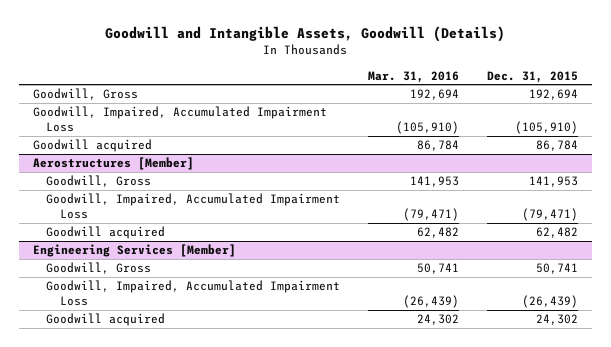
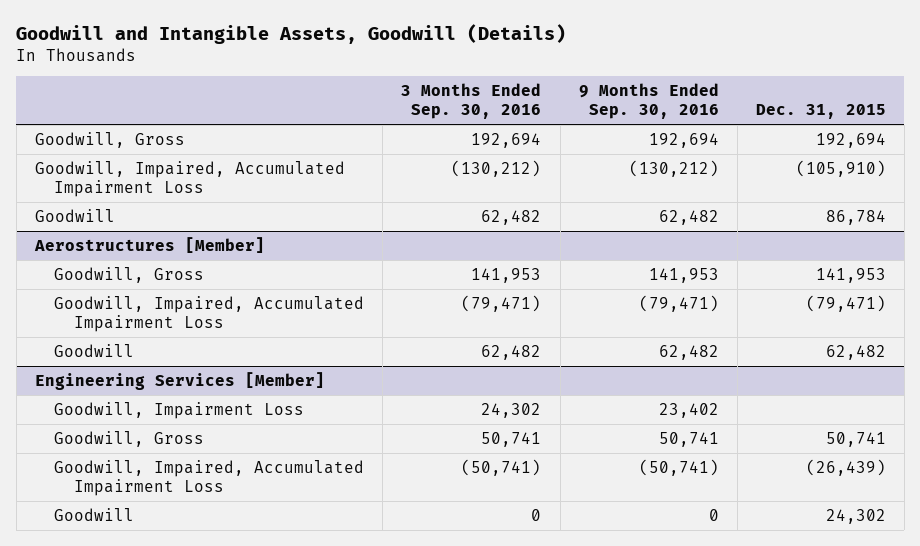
[368,70,460,83] Mar. 31, 2016 -> none
none -> [401,83,542,120] 3 Months Ended Sep. 30, 2016
none -> [578,83,719,120] 9 Months Ended Sep. 30, 2016
[32,139,152,153] Goodwill acquired -> [34,209,115,223] Goodwill
[46,226,166,240] Goodwill acquired -> [54,344,135,358] Goodwill
none -> [54,402,305,420] Goodwill, Impairment Loss
[46,313,166,327] Goodwill acquired -> [54,508,135,522] Goodwill

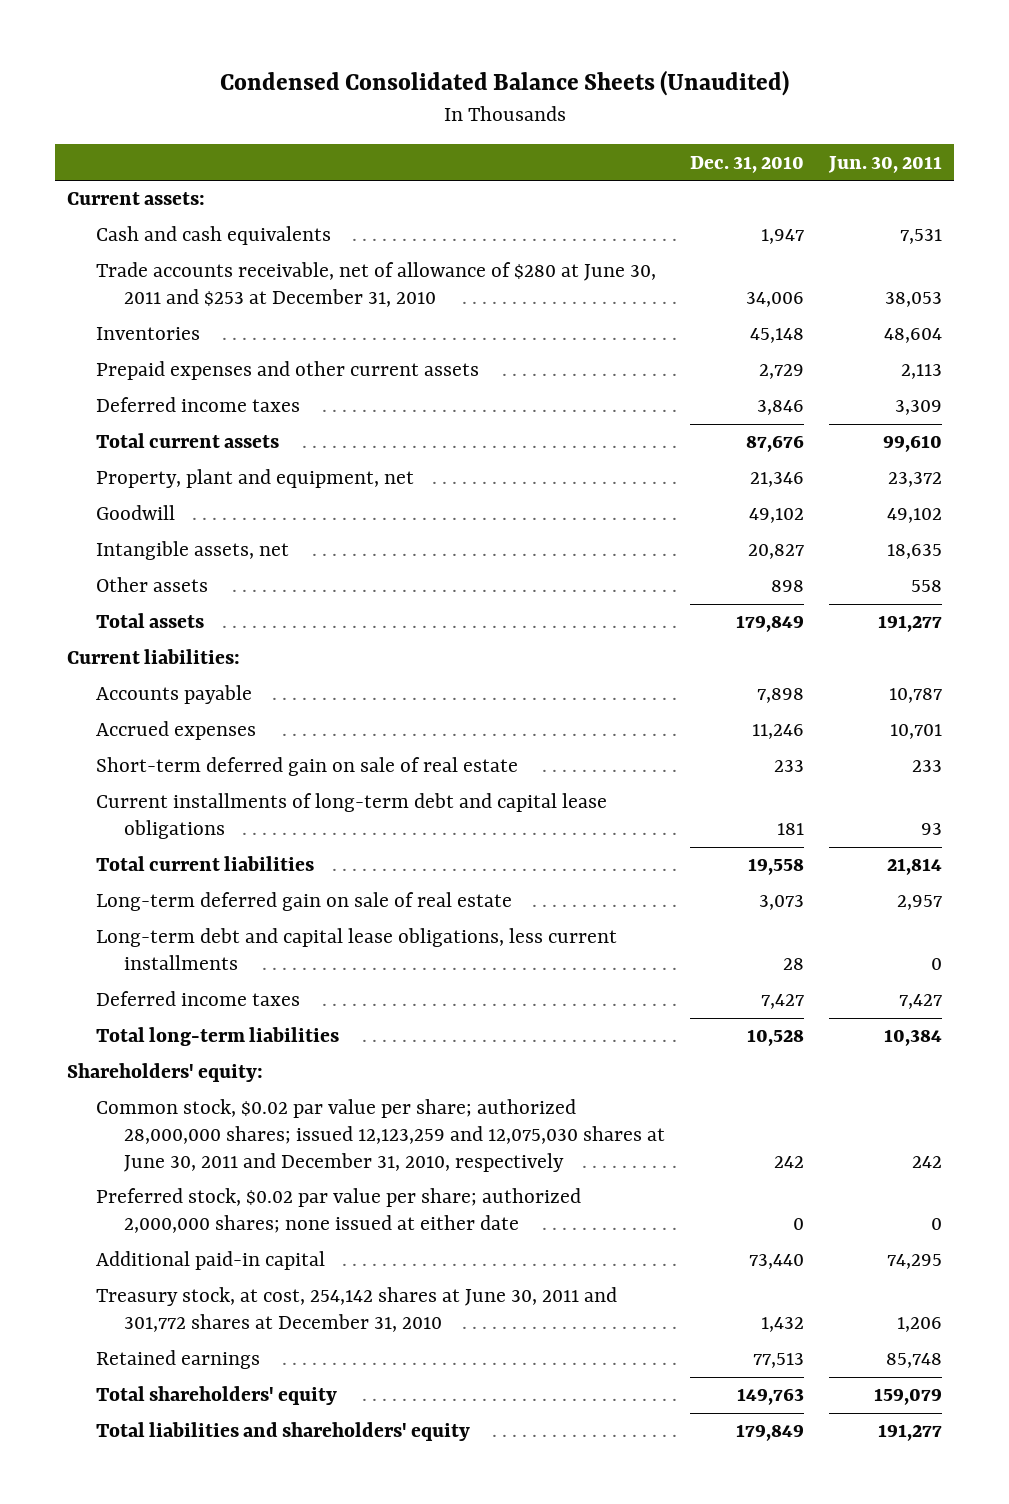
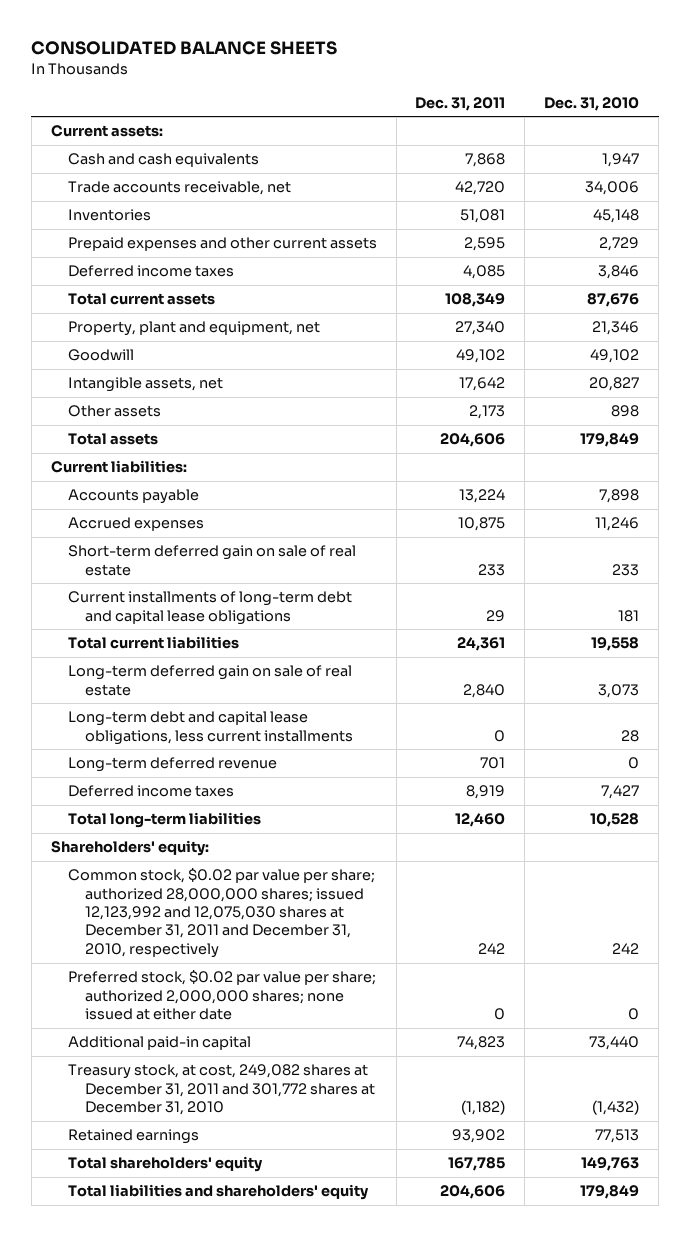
[219,70,789,97] Condensed Consolidated Balance Sheets (Unaudited) -> [31,40,338,55] CONSOLIDATED BALANCE SHEETS
[827,155,942,173] Jun. 30, 2011 -> none
none -> [415,96,506,111] Dec. 31, 2011
[95,262,656,308] Trade accounts receivable, net of allowance of $280 at June 30, 2011 and $253 at December 31, 2010 -> [67,181,291,196] Trade accounts receivable, net
none -> [67,757,277,773] Long-term deferred revenue
[95,1099,665,1173] Common stock, $0.02 par value per share; authorized 28,000,000 shares; issued 12,123,259 and 12,075,030 shares at June 30, 2011 and December 31, 2010, respectively -> [67,868,375,958] Common stock, $0.02 par value per share; authorized 28,000,000 shares; issued 12,123,992 and 12,075,030 shares at December 31, 2011 and December 31, 2010, respectively
[95,1287,617,1333] Treasury stock, at cost, 254,142 shares at June 30, 2011 and 301,772 shares at December 31, 2010 -> [67,1064,375,1116] Treasury stock, at cost, 249,082 shares at December 31, 2011 and 301,772 shares at December 31, 2010
[760,1317,804,1333] 1,432 -> [592,1100,640,1116] (1,432)

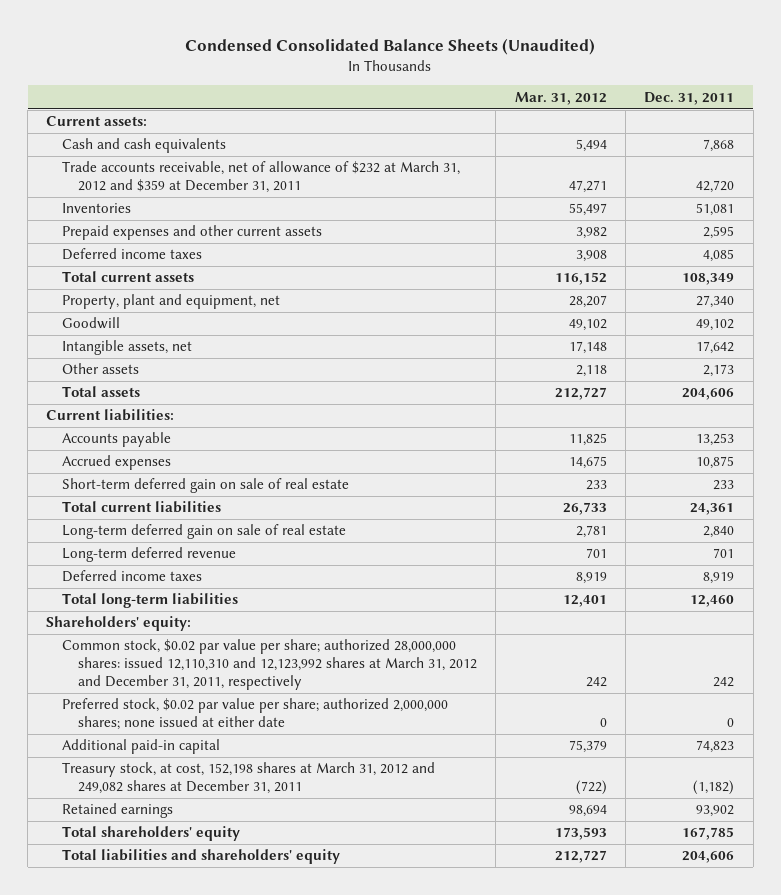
[31,40,338,55] CONSOLIDATED BALANCE SHEETS -> [185,37,596,55] Condensed Consolidated Balance Sheets (Unaudited)
[544,96,640,111] Dec. 31, 2010 -> none
none -> [514,91,607,105] Mar. 31, 2012
[67,181,291,196] Trade accounts receivable, net -> [62,161,461,194] Trade accounts receivable, net of allowance of $232 at March 31, 2012 and $359 at December 31, 2011
[459,489,506,504] 13,224 -> [696,433,735,447] 13,253
[67,591,352,625] Current installments of long-term debt and capital lease obligations -> none
[67,711,353,745] Long-term debt and capital lease obligations, less current installments -> none
[67,868,375,958] Common stock, $0.02 par value per share; authorized 28,000,000 shares; issued 12,123,992 and 12,075,030 shares at December 31, 2011 and December 31, 2010, respectively -> [62,639,477,691] Common stock, $0.02 par value per share; authorized 28,000,000 shares: issued 12,110,310 and 12,123,992 shares at March 31, 2012 and December 31, 2011, respectively
[67,1064,375,1116] Treasury stock, at cost, 249,082 shares at December 31, 2011 and 301,772 shares at December 31, 2010 -> [62,762,436,795] Treasury stock, at cost, 152,198 shares at March 31, 2012 and 249,082 shares at December 31, 2011

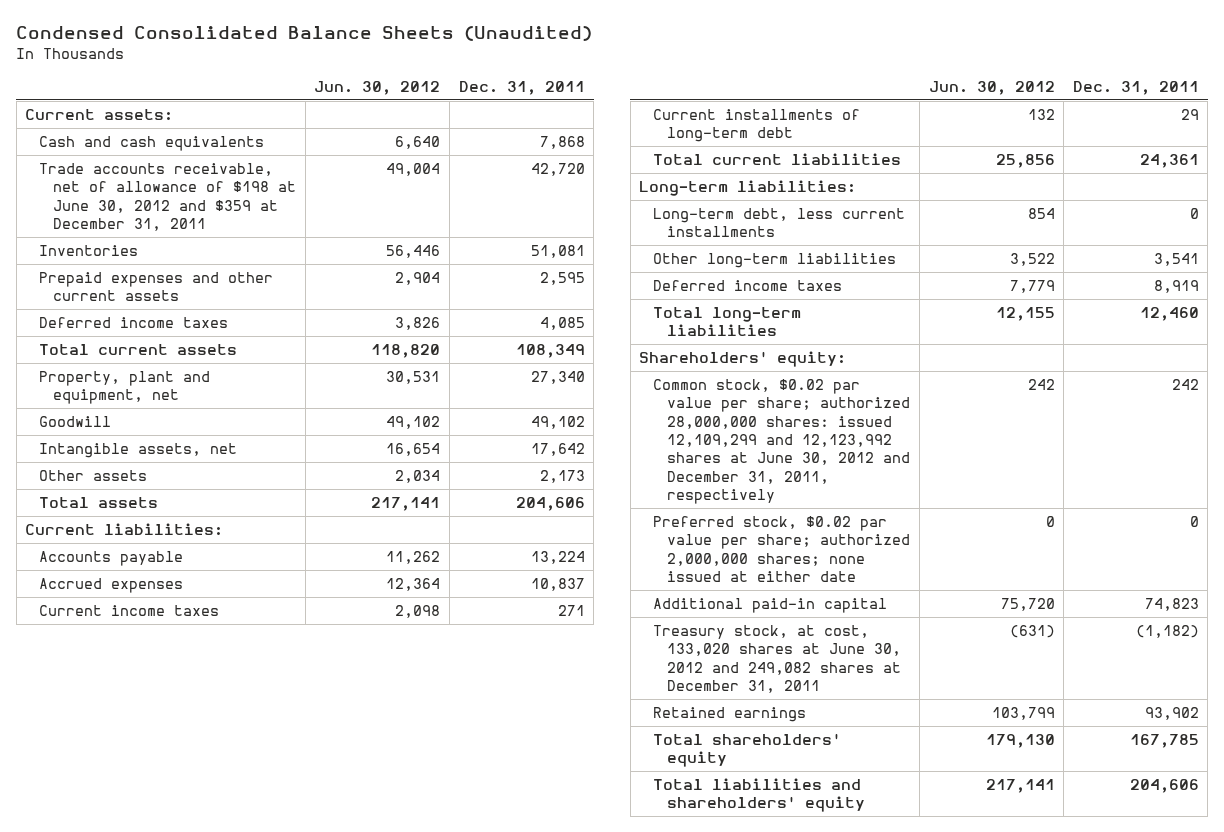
[514,91,607,105] Mar. 31, 2012 -> none
none -> [314,81,441,96] Jun. 30, 2012
[62,161,461,194] Trade accounts receivable, net of allowance of $232 at March 31, 2012 and $359 at December 31, 2011 -> [39,162,297,231] Trade accounts receivable, net of allowance of $198 at June 30, 2012 and $359 at December 31, 2011
[62,478,350,494] Short-term deferred gain on sale of real estate -> none
[696,433,735,447] 13,253 -> [530,550,585,564] 13,224
[696,456,735,470] 10,875 -> [530,577,585,591] 10,837
none -> [39,604,220,616] Current income taxes
none -> [653,108,861,143] Current installments of long-term debt
[62,524,347,540] Long-term deferred gain on sale of real estate -> none
[62,547,237,563] Long-term deferred revenue -> none
none -> [639,179,857,196] Long-term liabilities:
none -> [653,207,906,238] Long-term debt, less current installments
none -> [653,252,897,268] Other long-term liabilities
[62,639,477,691] Common stock, $0.02 par value per share; authorized 28,000,000 shares: issued 12,110,310 and 12,123,992 shares at March 31, 2012 and December 31, 2011, respectively -> [653,378,911,504] Common stock, $0.02 par value per share; authorized 28,000,000 shares: issued 12,109,299 and 12,123,992 shares at June 30, 2012 and December 31, 2011, respectively
[62,762,436,795] Treasury stock, at cost, 152,198 shares at March 31, 2012 and 249,082 shares at December 31, 2011 -> [653,624,902,693] Treasury stock, at cost, 133,020 shares at June 30, 2012 and 249,082 shares at December 31, 2011

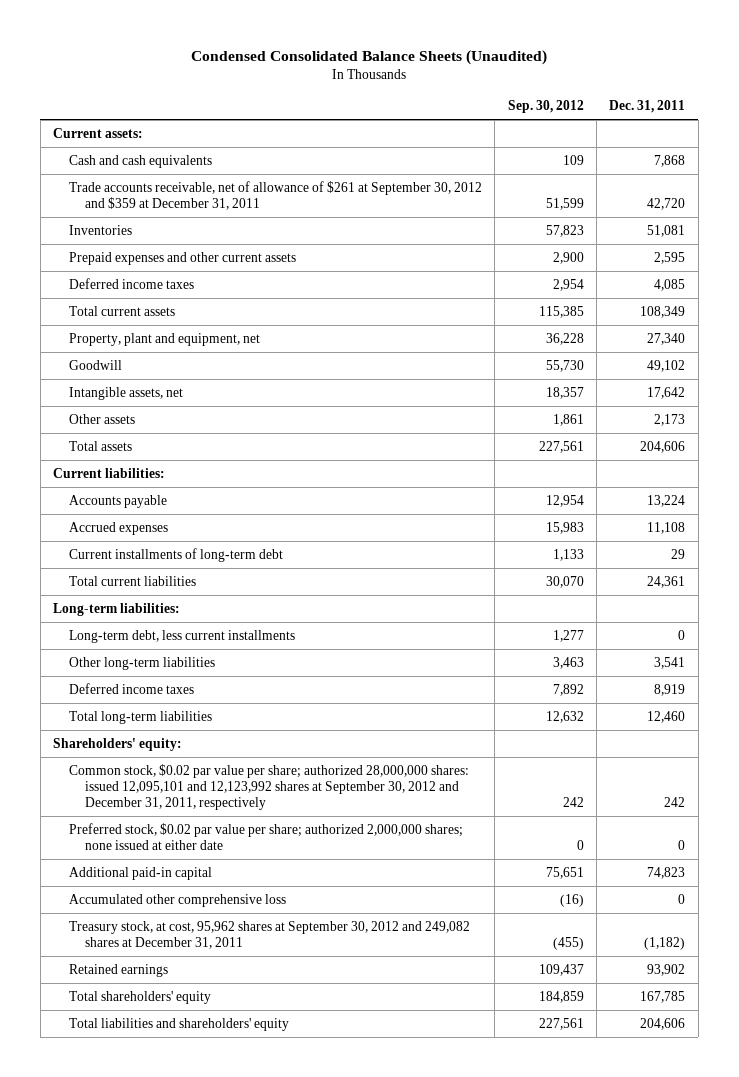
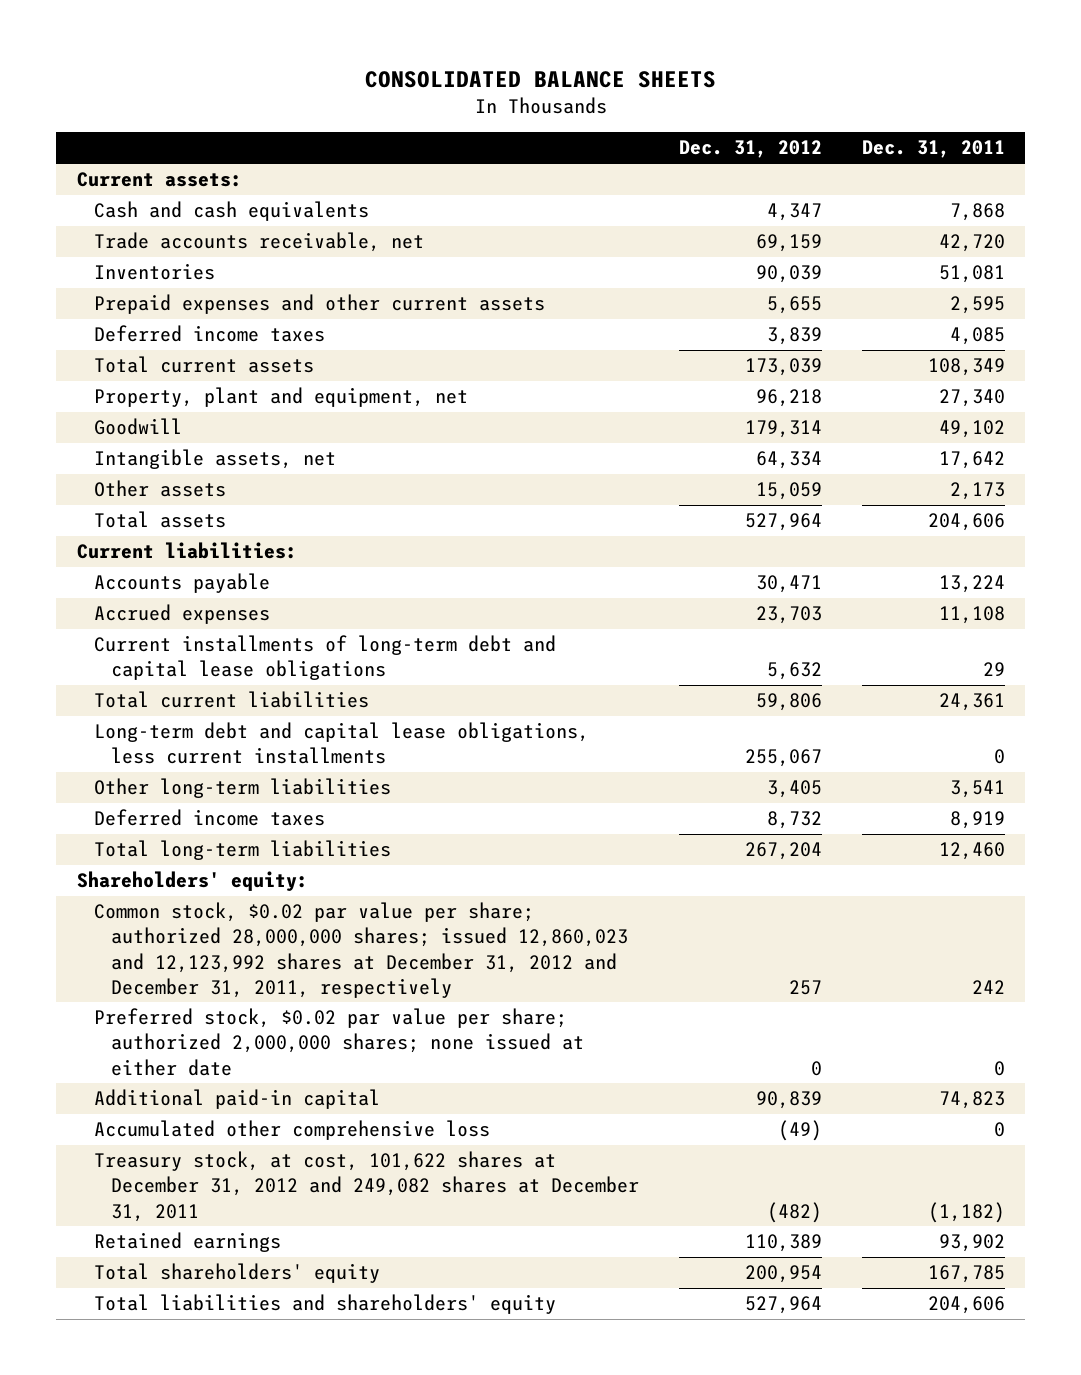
[191,50,548,66] Condensed Consolidated Balance Sheets (Unaudited) -> [364,70,716,88] CONSOLIDATED BALANCE SHEETS
[507,100,584,114] Sep. 30, 2012 -> none
none -> [678,140,822,159] Dec. 31, 2012
[68,180,482,210] Trade accounts receivable, net of allowance of $261 at September 30, 2012 and $359 at December 31, 2011 -> [93,232,424,253] Trade accounts receivable, net
[68,547,283,562] Current installments of long-term debt -> [93,635,556,681] Current installments of long-term debt and capital lease obligations
[53,602,181,616] Long-term liabilities: -> none
[68,629,295,643] Long-term debt, less current installments -> [93,722,589,765] Long-term debt and capital lease obligations, less current installments
[68,763,469,811] Common stock, $0.02 par value per share; authorized 28,000,000 shares: issued 12,095,101 and 12,123,992 shares at September 30, 2012 and December 31, 2011, respectively -> [93,902,628,998] Common stock, $0.02 par value per share; authorized 28,000,000 shares; issued 12,860,023 and 12,123,992 shares at December 31, 2012 and December 31, 2011, respectively
[68,920,470,949] Treasury stock, at cost, 95,962 shares at September 30, 2012 and 249,082 shares at December 31, 2011 -> [93,1151,639,1222] Treasury stock, at cost, 101,622 shares at December 31, 2012 and 249,082 shares at December 31, 2011

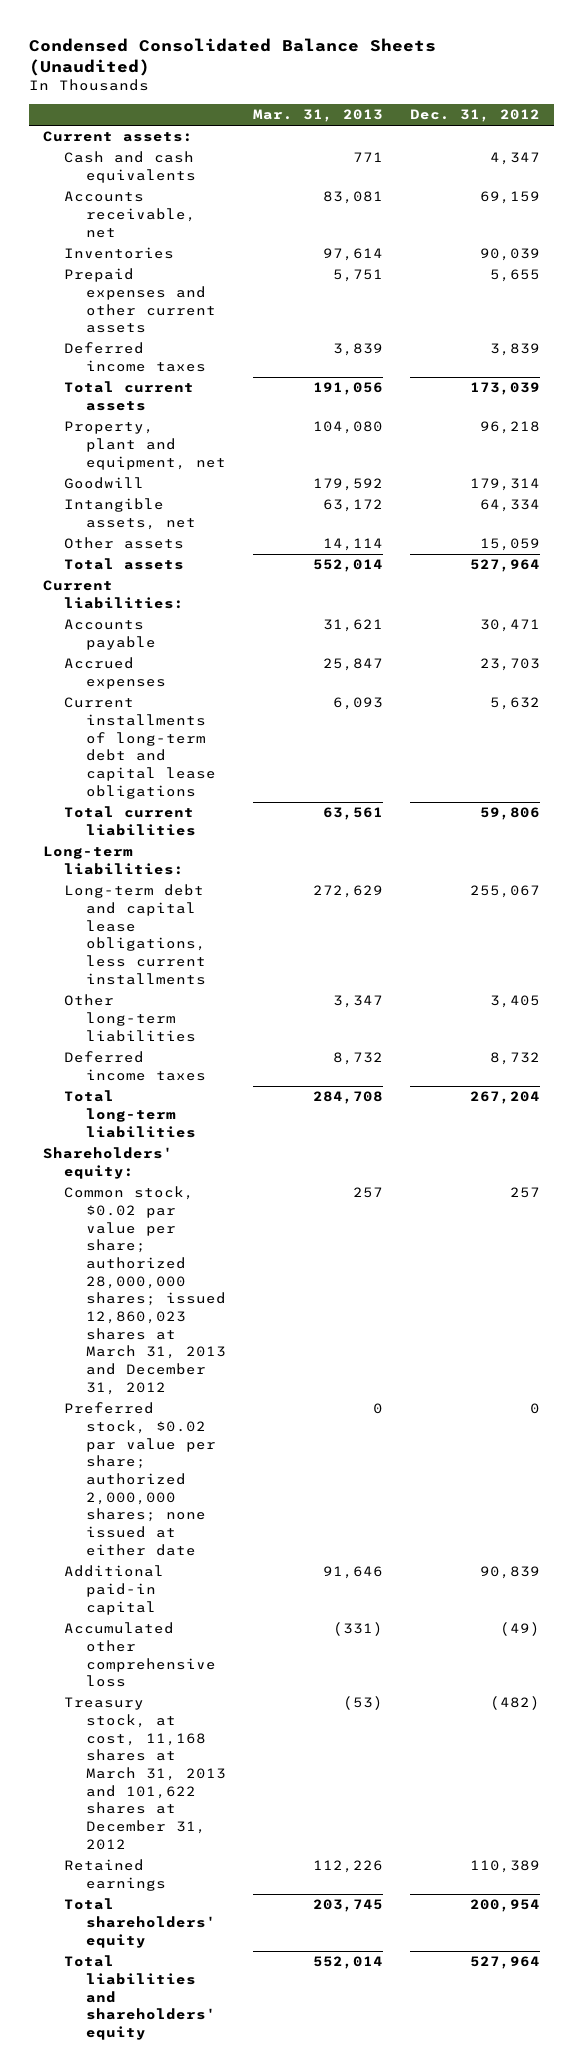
[364,70,716,88] CONSOLIDATED BALANCE SHEETS -> [29,37,437,76] Condensed Consolidated Balance Sheets (Unaudited)
[861,140,1005,159] Dec. 31, 2011 -> none
none -> [252,109,383,123] Mar. 31, 2013
[93,232,424,253] Trade accounts receivable, net -> [64,191,196,238] Accounts receivable, net
none -> [43,846,185,876] Long-term liabilities:
[93,902,628,998] Common stock, $0.02 par value per share; authorized 28,000,000 shares; issued 12,860,023 and 12,123,992 shares at December 31, 2012 and December 31, 2011, respectively -> [64,1186,226,1395] Common stock, $0.02 par value per share; authorized 28,000,000 shares; issued 12,860,023 shares at March 31, 2013 and December 31, 2012
[93,1151,639,1222] Treasury stock, at cost, 101,622 shares at December 31, 2012 and 249,082 shares at December 31, 2011 -> [64,1697,226,1850] Treasury stock, at cost, 11,168 shares at March 31, 2013 and 101,622 shares at December 31, 2012

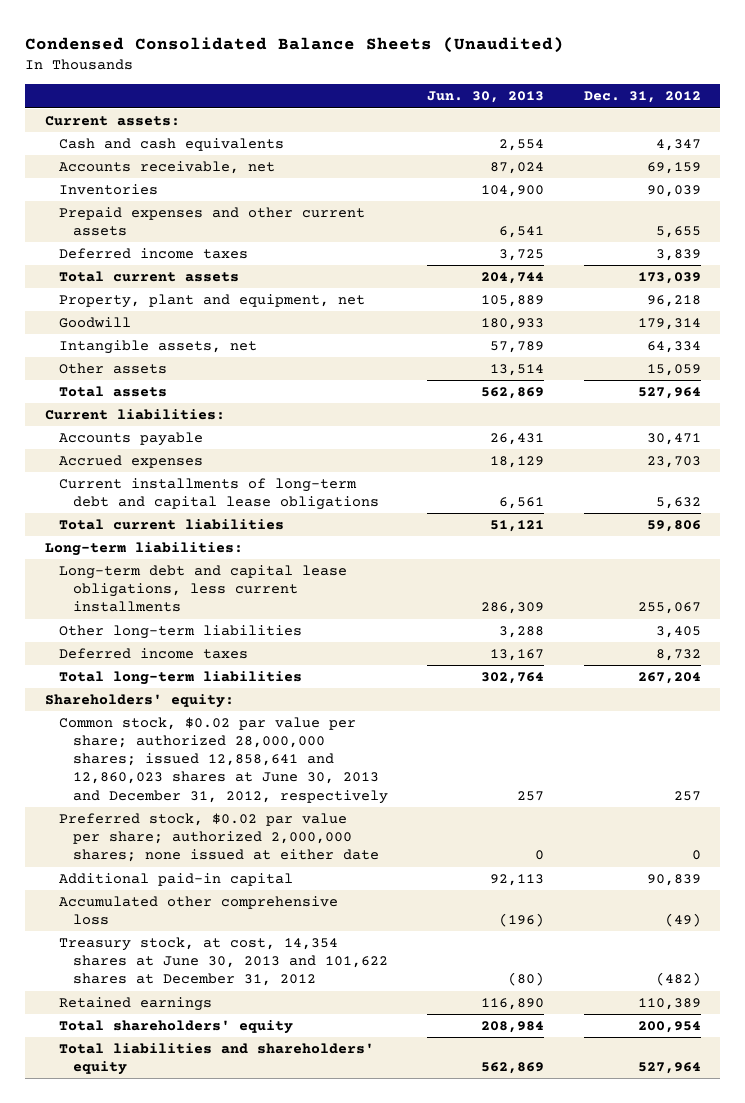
[252,109,383,123] Mar. 31, 2013 -> none
none -> [427,91,545,104] Jun. 30, 2013
[64,1186,226,1395] Common stock, $0.02 par value per share; authorized 28,000,000 shares; issued 12,860,023 shares at March 31, 2013 and December 31, 2012 -> [58,717,389,804] Common stock, $0.02 par value per share; authorized 28,000,000 shares; issued 12,858,641 and 12,860,023 shares at June 30, 2013 and December 31, 2012, respectively
[64,1697,226,1850] Treasury stock, at cost, 11,168 shares at March 31, 2013 and 101,622 shares at December 31, 2012 -> [58,937,389,987] Treasury stock, at cost, 14,354 shares at June 30, 2013 and 101,622 shares at December 31, 2012

